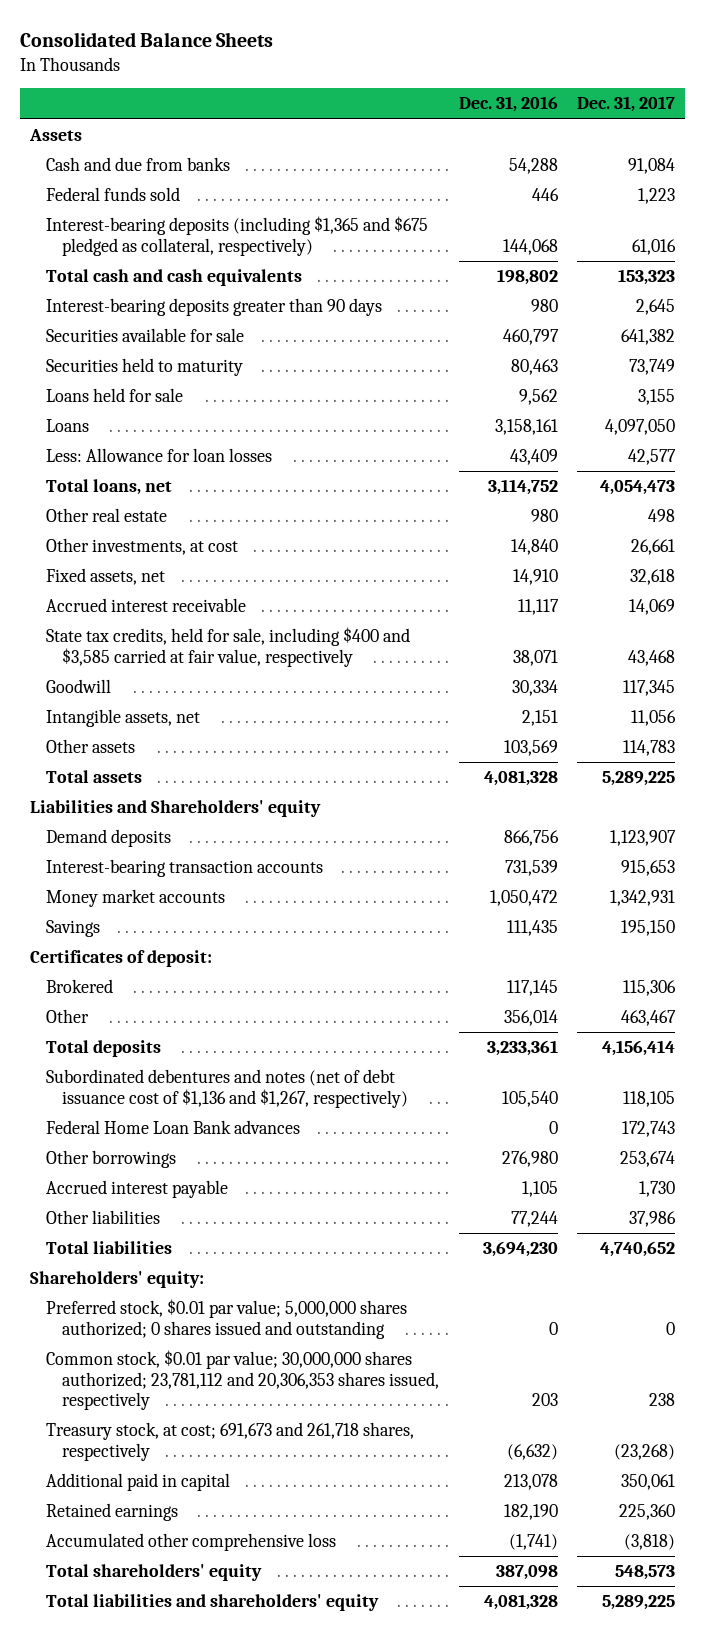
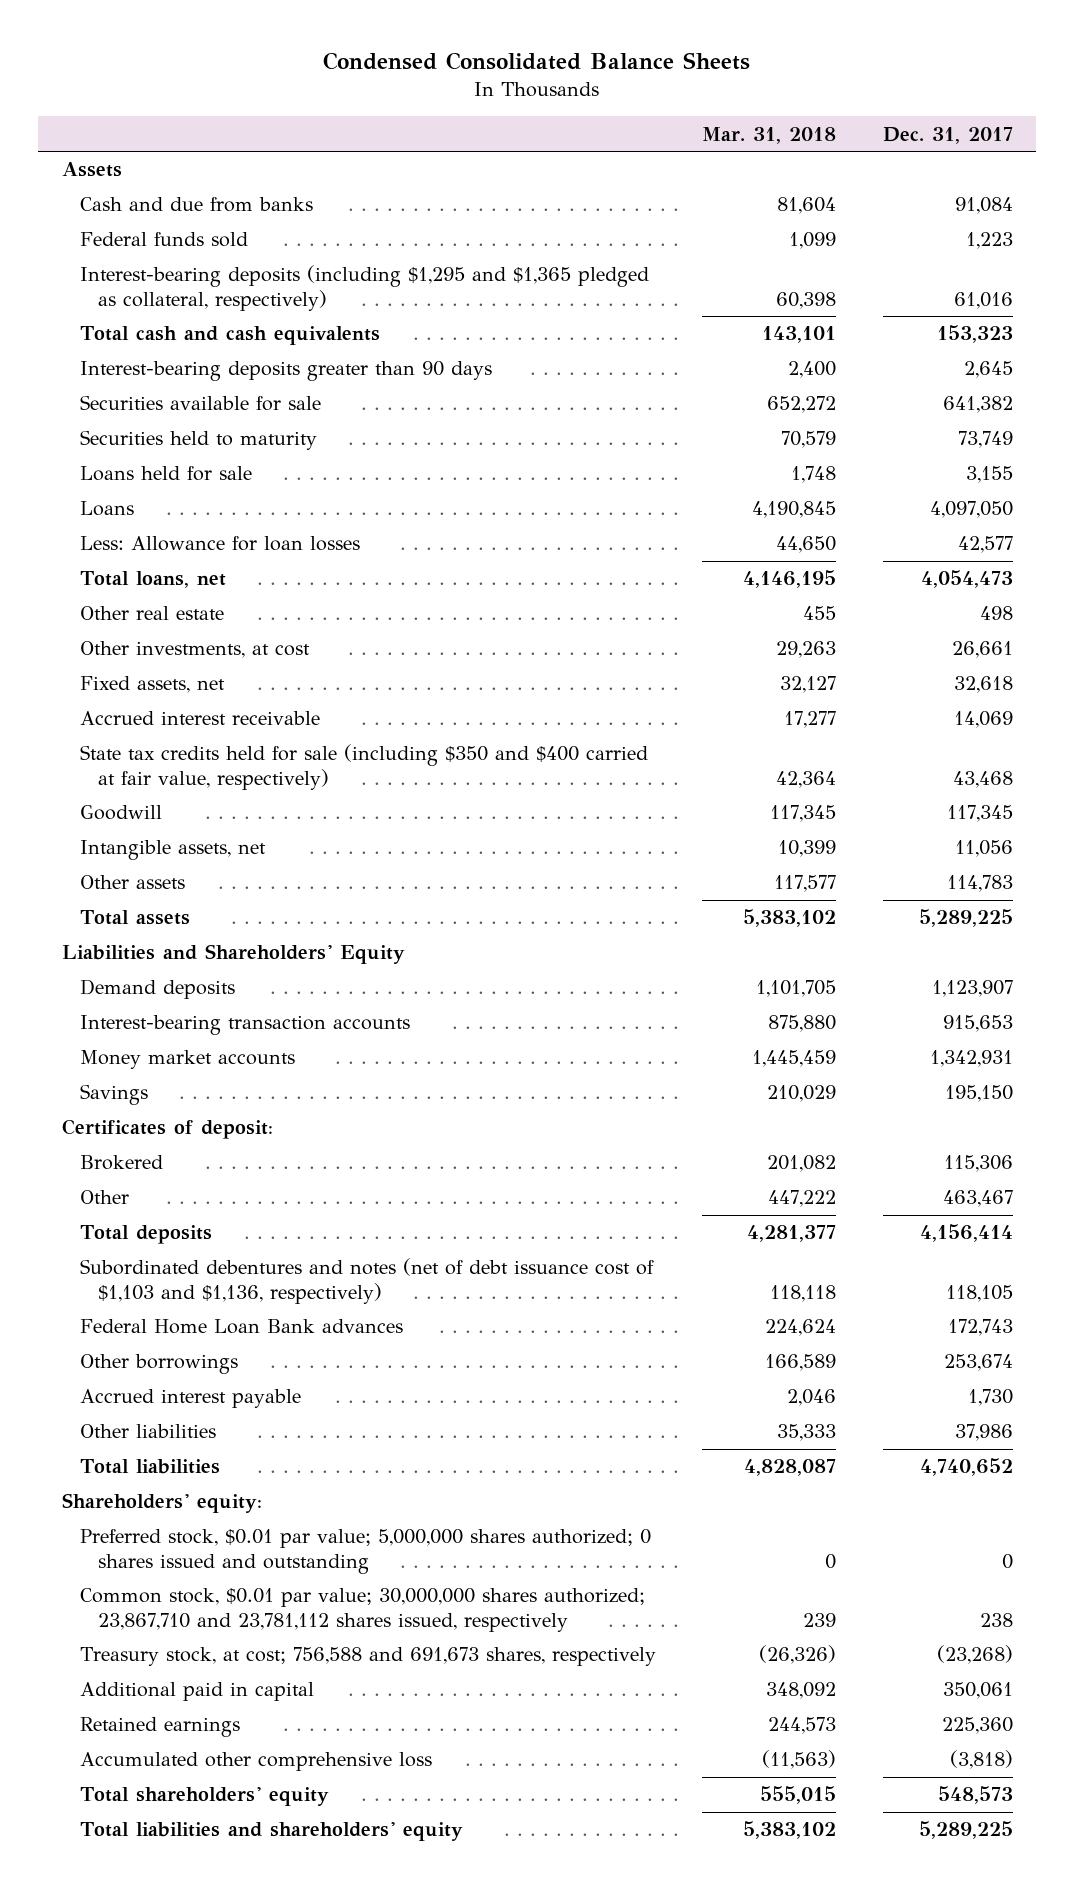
[20,32,274,48] Consolidated Balance Sheets -> [323,52,751,71] Condensed Consolidated Balance Sheets
[458,96,558,113] Dec. 31, 2016 -> none
none -> [702,126,837,144] Mar. 31, 2018
[46,216,429,256] Interest-bearing deposits (including $1,365 and $675 pledged as collateral, respectively) -> [79,265,649,311] Interest-bearing deposits (including $1,295 and $1,365 pledged as collateral, respectively)
[46,627,411,667] State tax credits, held for sale, including $400 and $3,585 carried at fair value, respectively -> [79,744,648,790] State tax credits held for sale (including $350 and $400 carried at fair value, respectively)
[30,800,322,818] Liabilities and Shareholders' equity -> [61,944,405,965] Liabilities and Shareholders' Equity
[46,1069,409,1108] Subordinated debentures and notes (net of debt issuance cost of $1,136 and $1,267, respectively) -> [79,1258,654,1304] Subordinated debentures and notes (net of debt issuance cost of $1,103 and $1,136, respectively)
[46,1350,440,1410] Common stock, $0.01 par value; 30,000,000 shares authorized; 23,781,112 and 20,306,353 shares issued, respectively -> [79,1588,645,1632] Common stock, $0.01 par value; 30,000,000 shares authorized; 23,867,710 and 23,781,112 shares issued, respectively
[46,1422,415,1461] Treasury stock, at cost; 691,673 and 261,718 shares, respectively -> [79,1647,656,1667] Treasury stock, at cost; 756,588 and 691,673 shares, respectively

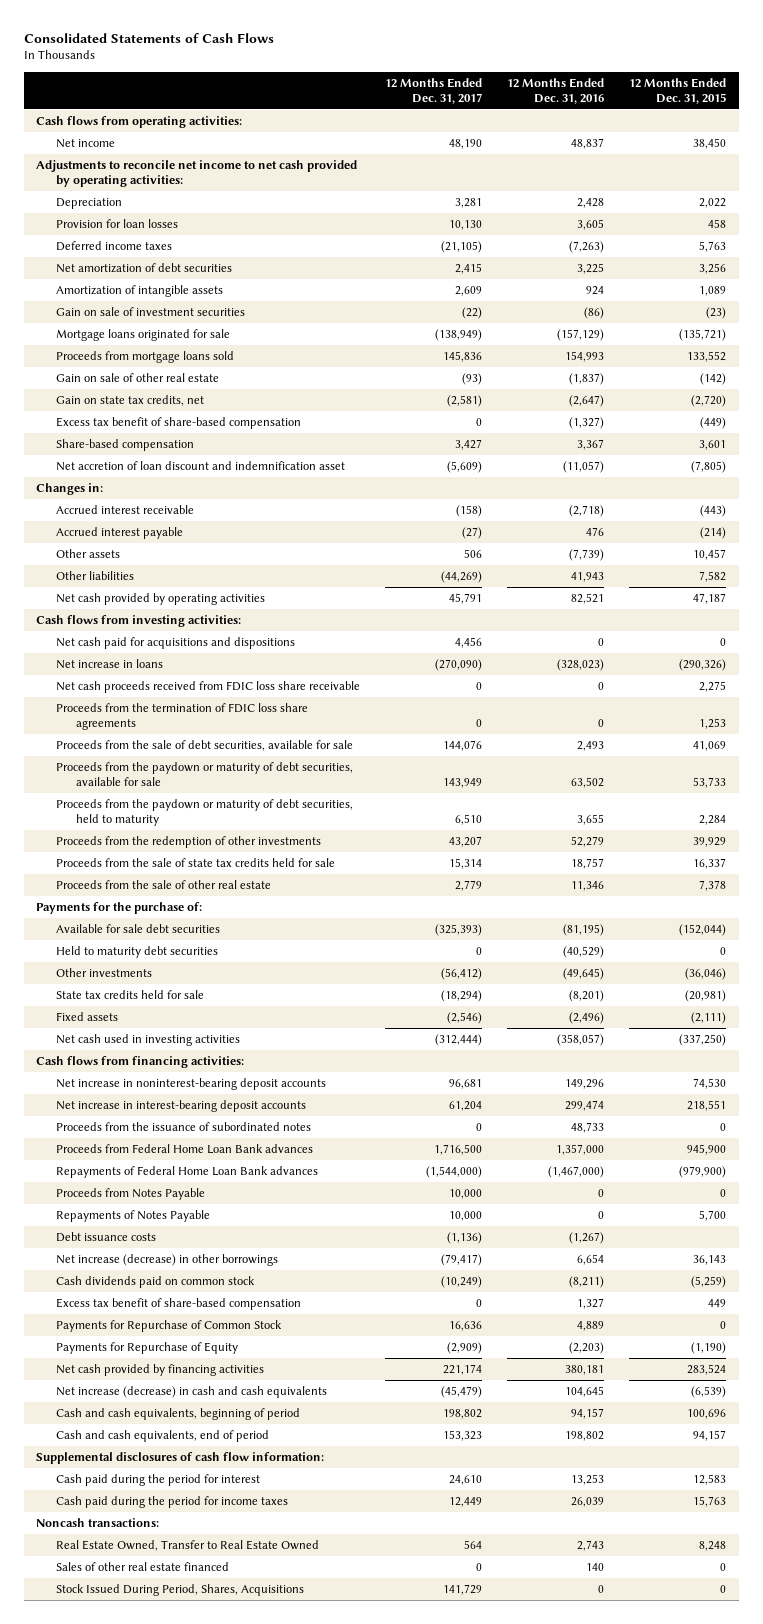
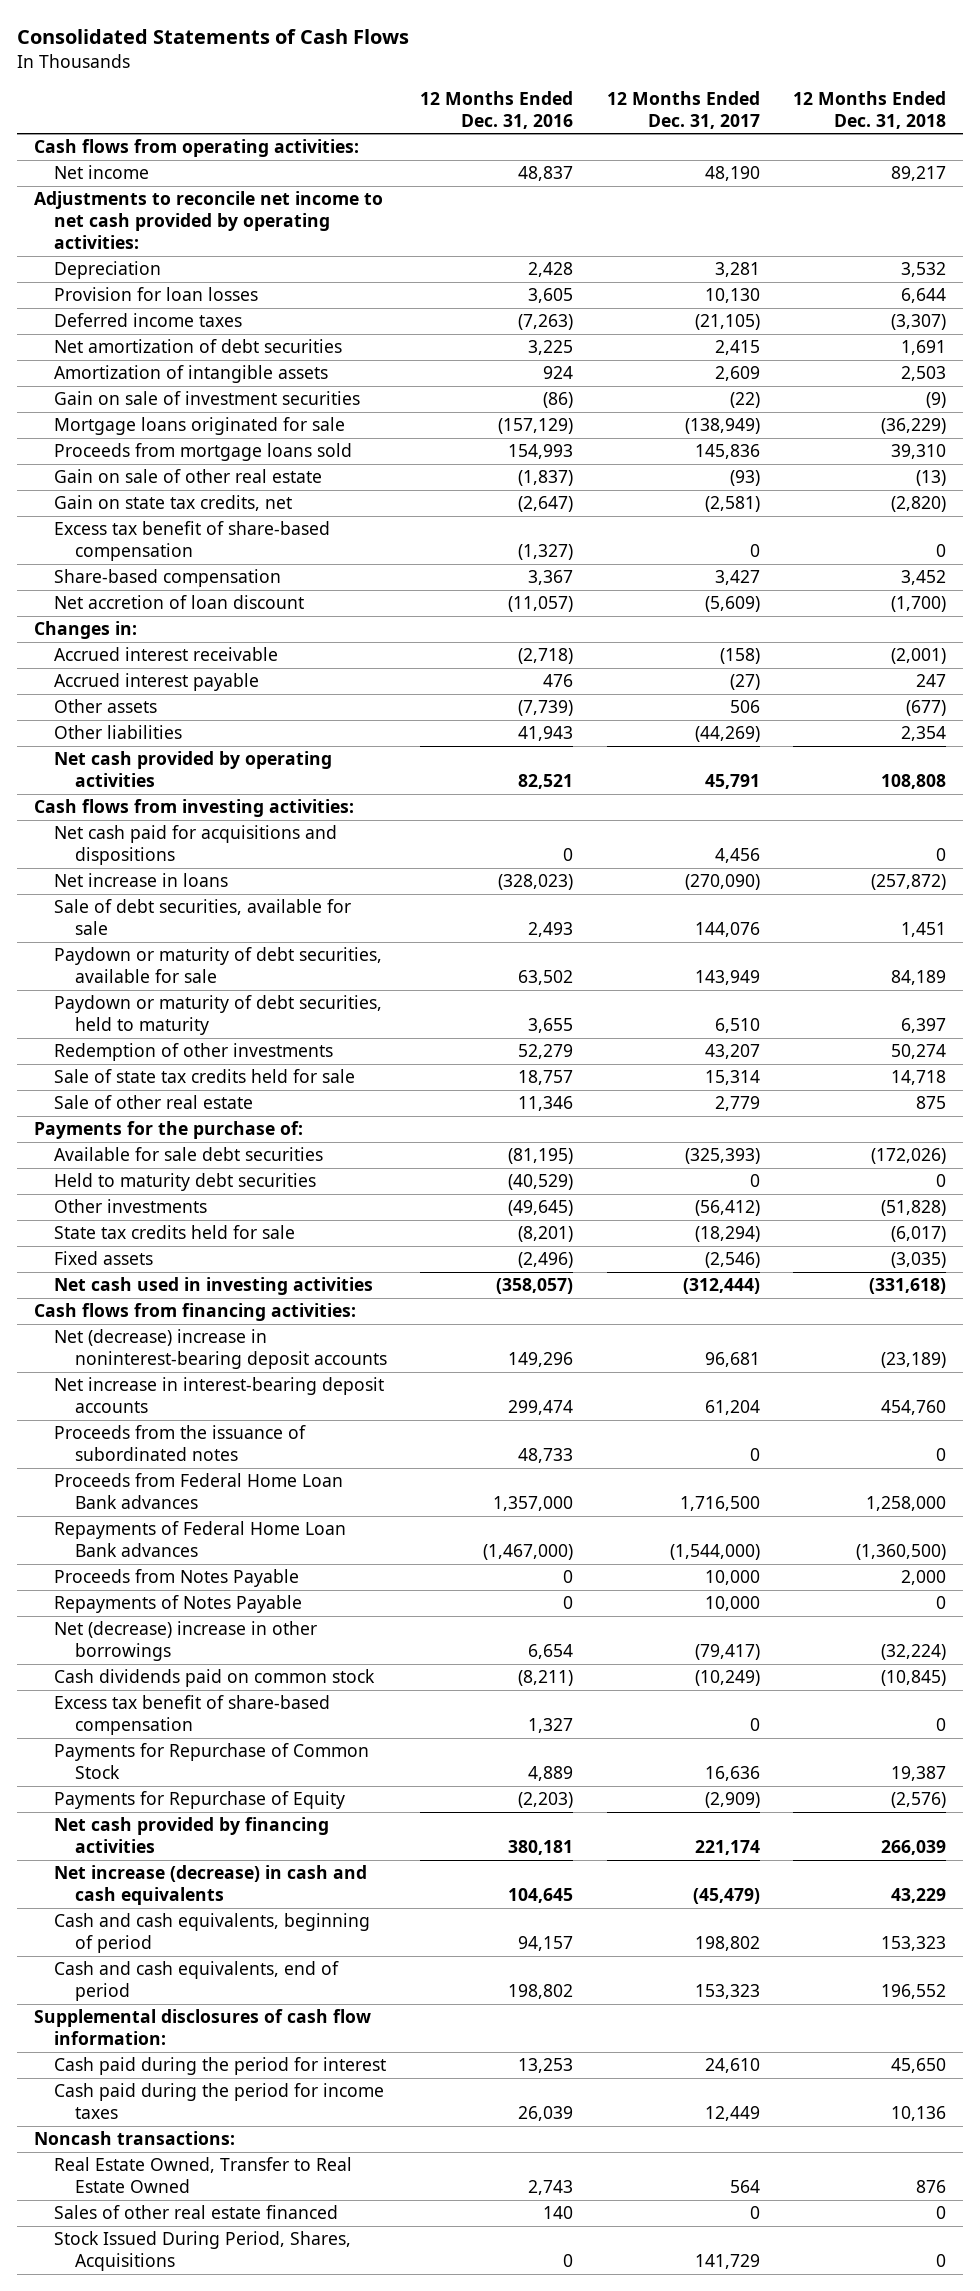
[629,78,727,104] 12 Months Ended Dec. 31, 2015 -> none
none -> [793,90,947,129] 12 Months Ended Dec. 31, 2018
[55,461,345,472] Net accretion of loan discount and indemnification asset -> [54,595,305,610] Net accretion of loan discount
[55,681,360,694] Net cash proceeds received from FDIC loss share receivable -> none
[55,703,308,730] Proceeds from the termination of FDIC loss share agreements -> none
[55,740,353,752] Proceeds from the sale of debt securities, available for sale -> [54,899,352,936] Sale of debt securities, available for sale
[55,762,353,786] Proceeds from the paydown or maturity of debt securities, available for sale -> [54,947,383,984] Paydown or maturity of debt securities, available for sale
[55,799,353,826] Proceeds from the paydown or maturity of debt securities, held to maturity -> [54,995,383,1036] Paydown or maturity of debt securities, held to maturity
[55,836,321,849] Proceeds from the redemption of other investments -> [54,1043,334,1062] Redemption of other investments
[55,858,335,868] Proceeds from the sale of state tax credits held for sale -> [54,1069,356,1084] Sale of state tax credits held for sale
[55,880,271,890] Proceeds from the sale of other real estate -> [54,1095,254,1110] Sale of other real estate
[55,1078,326,1091] Net increase in noninterest-bearing deposit accounts -> [54,1329,387,1370] Net (decrease) increase in noninterest-bearing deposit accounts
[55,1232,156,1243] Debt issuance costs -> none
[55,1254,278,1267] Net increase (decrease) in other borrowings -> [54,1621,318,1662] Net (decrease) increase in other borrowings

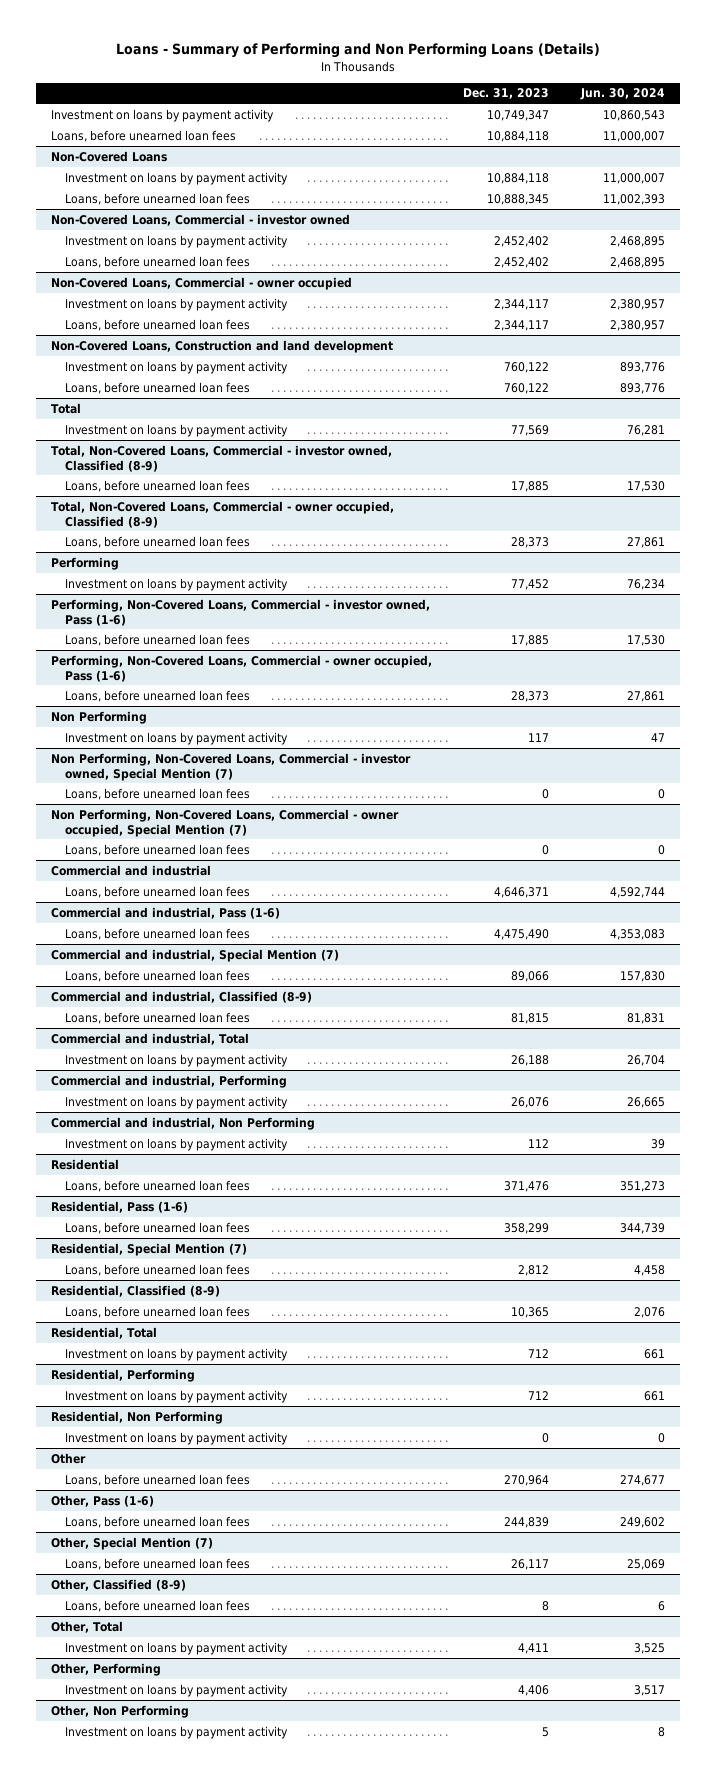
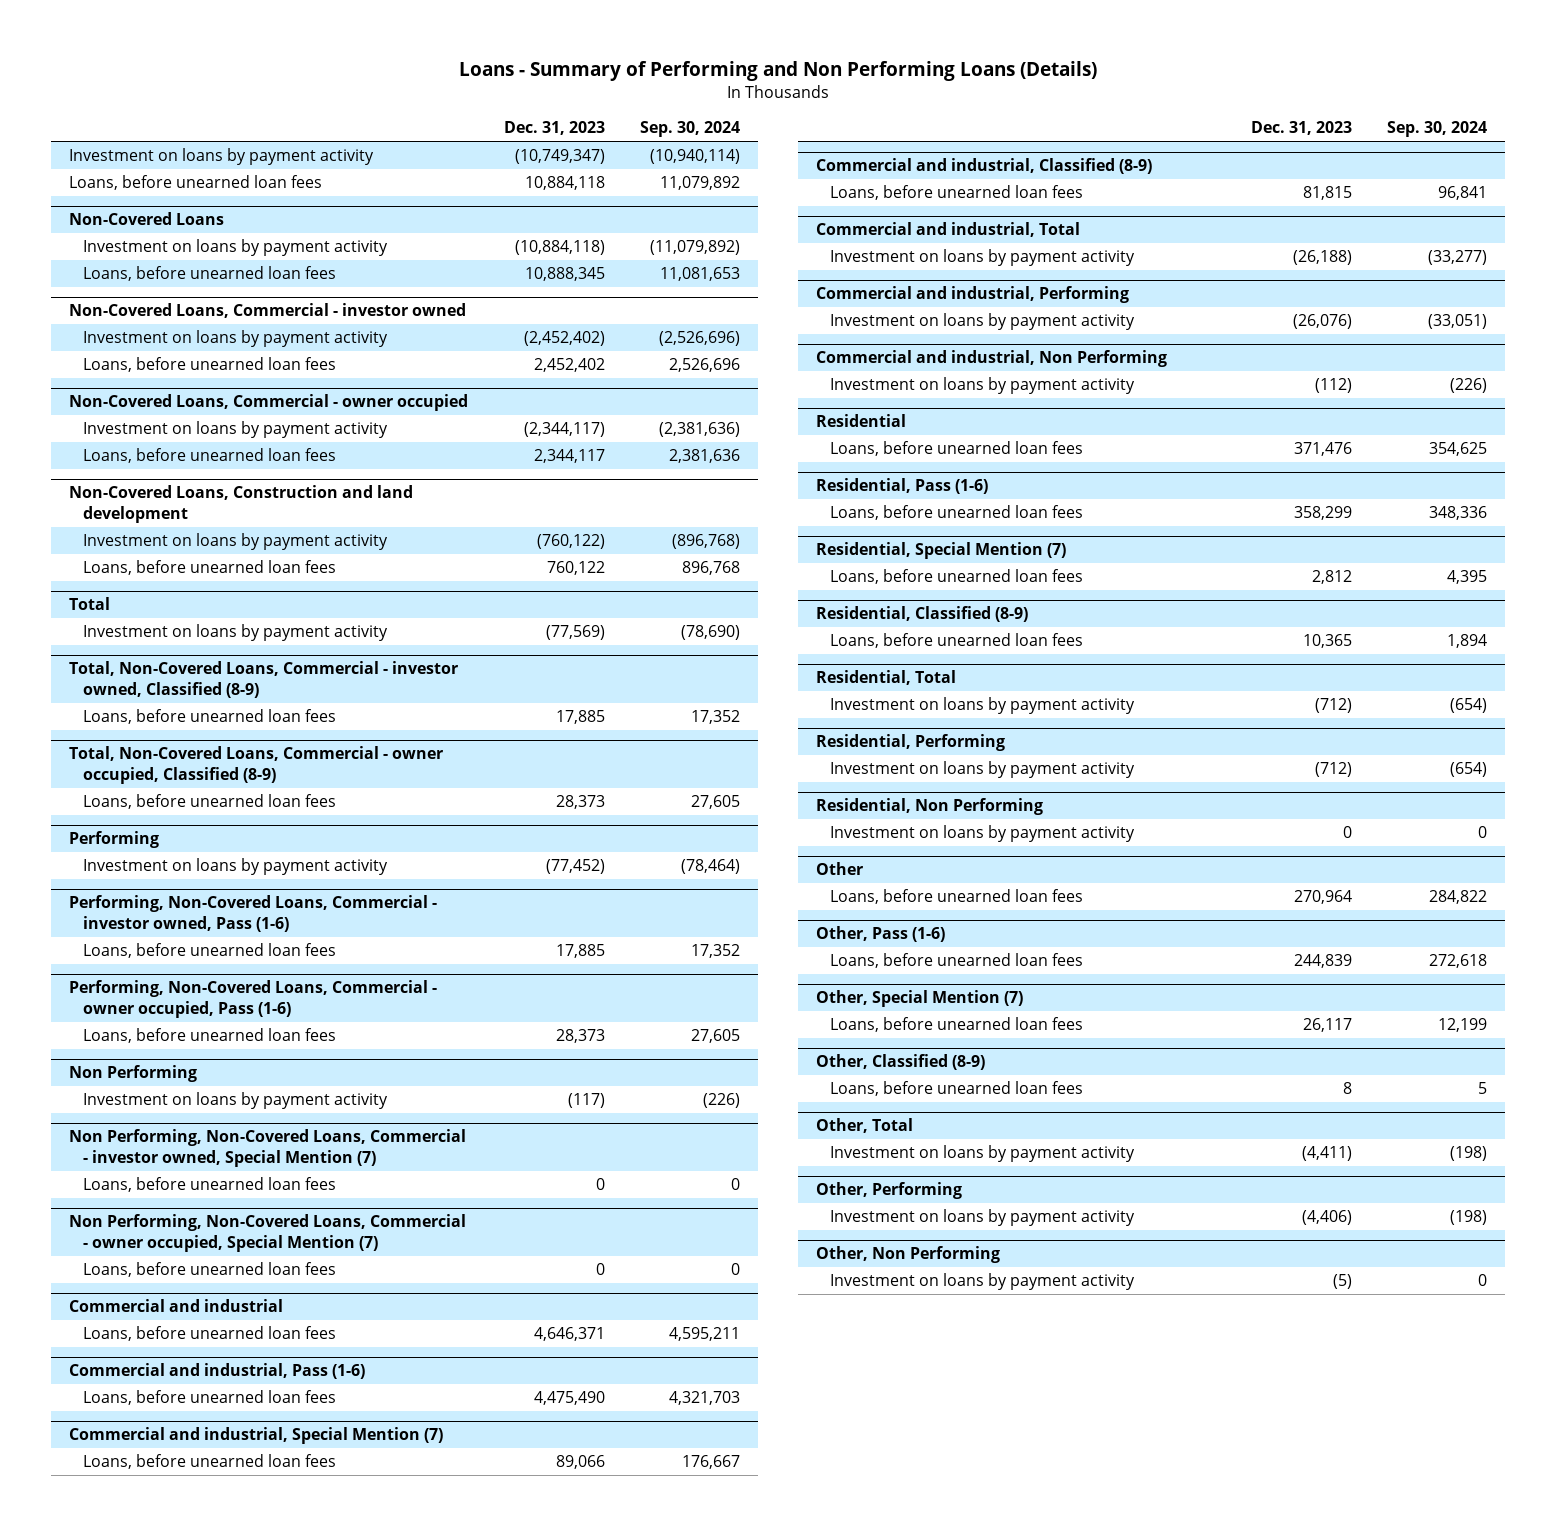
[579,88,665,101] Jun. 30, 2024 -> none
none -> [640,121,741,138] Sep. 30, 2024
[487,109,550,121] 10,749,347 -> [514,149,605,165] (10,749,347)
[487,172,550,184] 10,884,118 -> [514,240,605,256] (10,884,118)
[494,235,550,247] 2,452,402 -> [523,331,605,347] (2,452,402)
[494,298,550,310] 2,344,117 -> [523,422,605,438] (2,344,117)
[504,361,550,373] 760,122 -> [536,534,605,550] (760,122)
[511,424,550,436] 77,569 -> [545,625,605,641] (77,569)
[511,578,550,590] 77,452 -> [545,859,605,875] (77,452)
[528,732,550,742] 117 -> [567,1093,605,1109] (117)
[511,1054,550,1066] 26,188 -> [1292,250,1352,266] (26,188)
[511,1096,550,1108] 26,076 -> [1292,314,1352,330] (26,076)
[528,1138,550,1148] 112 -> [1314,378,1352,394] (112)
[528,1348,550,1358] 712 -> [1314,698,1352,714] (712)
[528,1390,550,1400] 712 -> [1314,762,1352,778] (712)
[518,1642,550,1654] 4,411 -> [1301,1146,1352,1162] (4,411)
[518,1684,550,1696] 4,406 -> [1301,1210,1352,1226] (4,406)
[542,1726,550,1737] 5 -> [1332,1274,1352,1290] (5)

